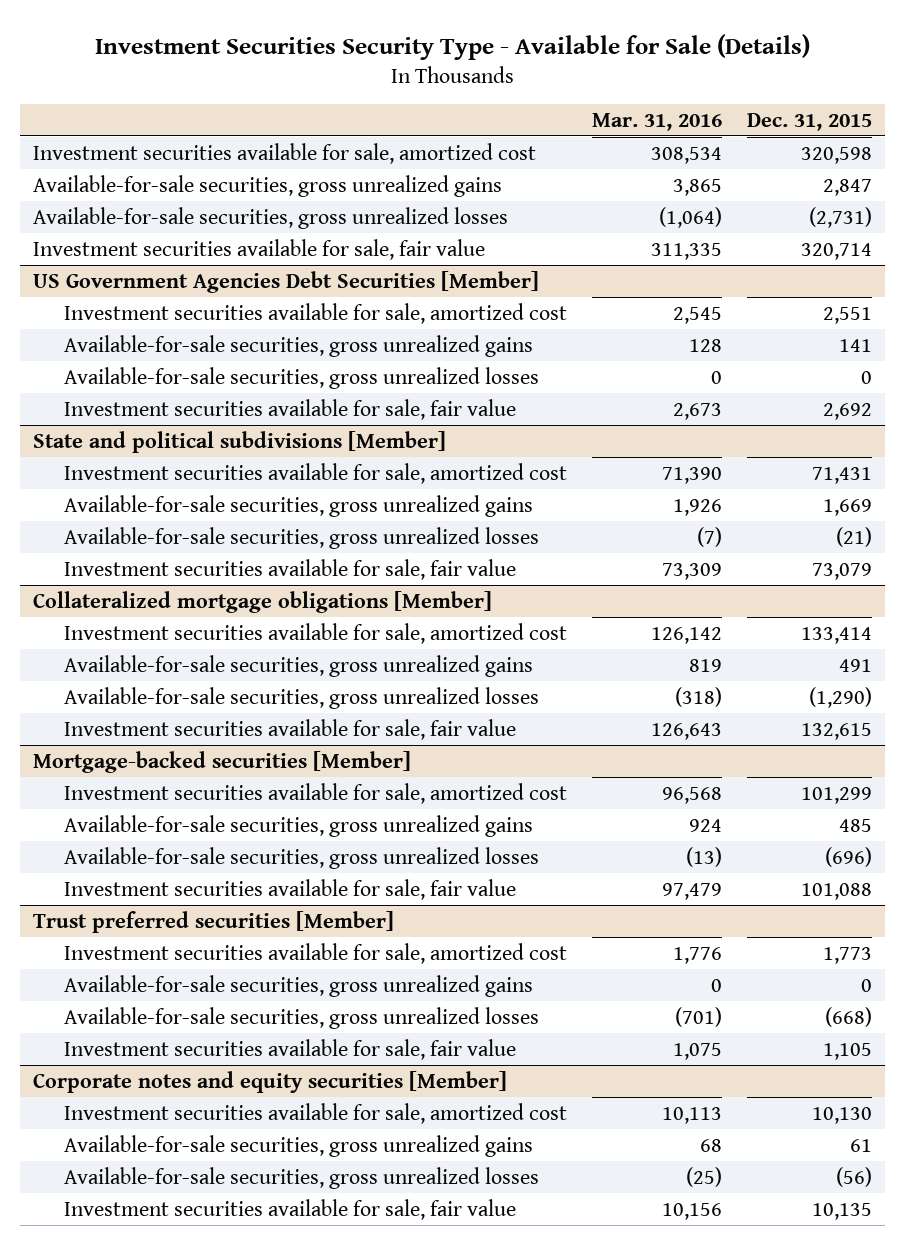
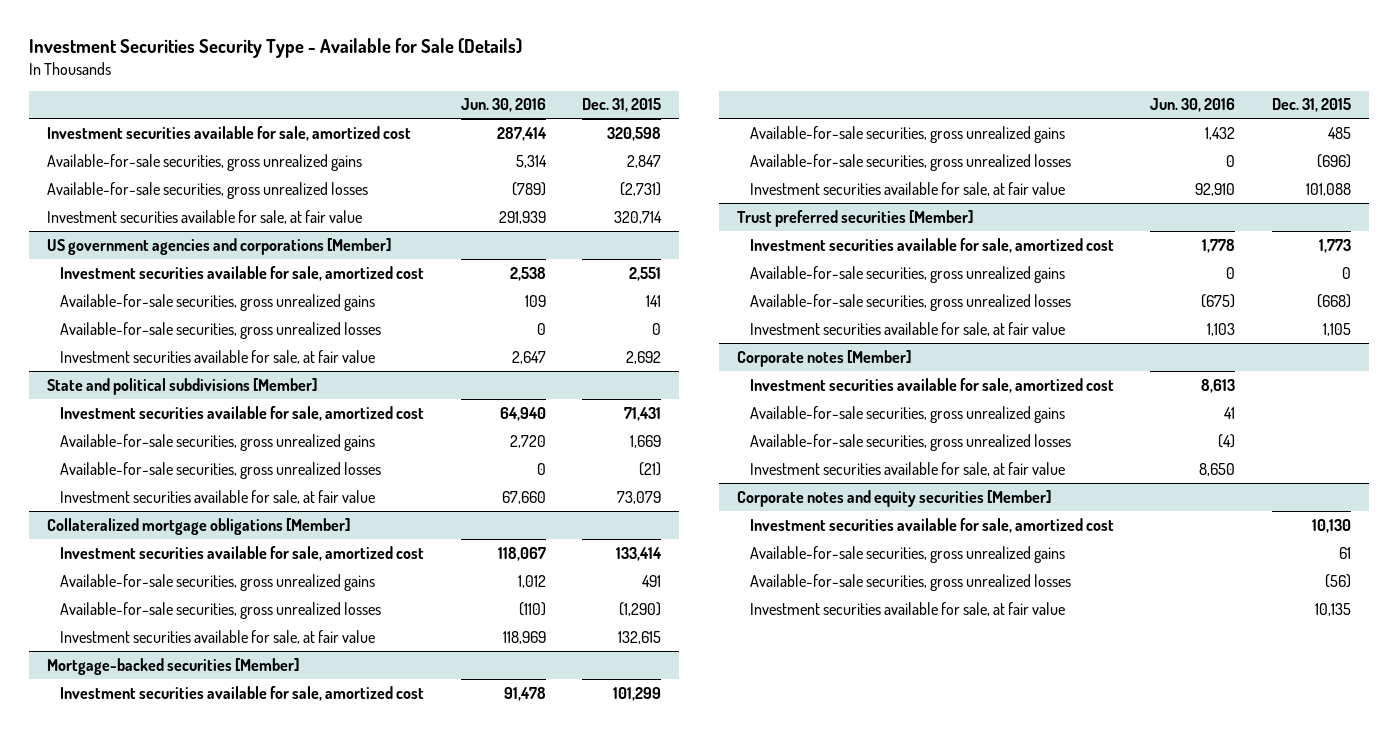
[592,112,723,131] Mar. 31, 2016 -> none
none -> [460,98,546,113] Jun. 30, 2016
[33,238,486,260] Investment securities available for sale, fair value -> [46,209,362,224] Investment securities available for sale, at fair value
[33,270,540,293] US Government Agencies Debt Securities [Member] -> [46,237,391,255] US government agencies and corporations [Member]
[63,398,516,420] Investment securities available for sale, fair value -> [60,349,376,364] Investment securities available for sale, at fair value
[63,558,516,580] Investment securities available for sale, fair value -> [60,489,376,504] Investment securities available for sale, at fair value
[63,718,516,740] Investment securities available for sale, fair value -> [60,629,376,644] Investment securities available for sale, at fair value
[63,878,516,900] Investment securities available for sale, fair value -> [750,181,1066,196] Investment securities available for sale, at fair value
[63,1038,516,1060] Investment securities available for sale, fair value -> [750,321,1066,336] Investment securities available for sale, at fair value
none -> [736,349,911,367] Corporate notes [Member]
none -> [750,377,1115,393] Investment securities available for sale, amortized cost
none -> [750,405,1066,423] Available-for-sale securities, gross unrealized gains
none -> [750,433,1072,451] Available-for-sale securities, gross unrealized losses
none -> [750,461,1066,476] Investment securities available for sale, at fair value
[63,1198,516,1220] Investment securities available for sale, fair value -> [750,601,1066,616] Investment securities available for sale, at fair value

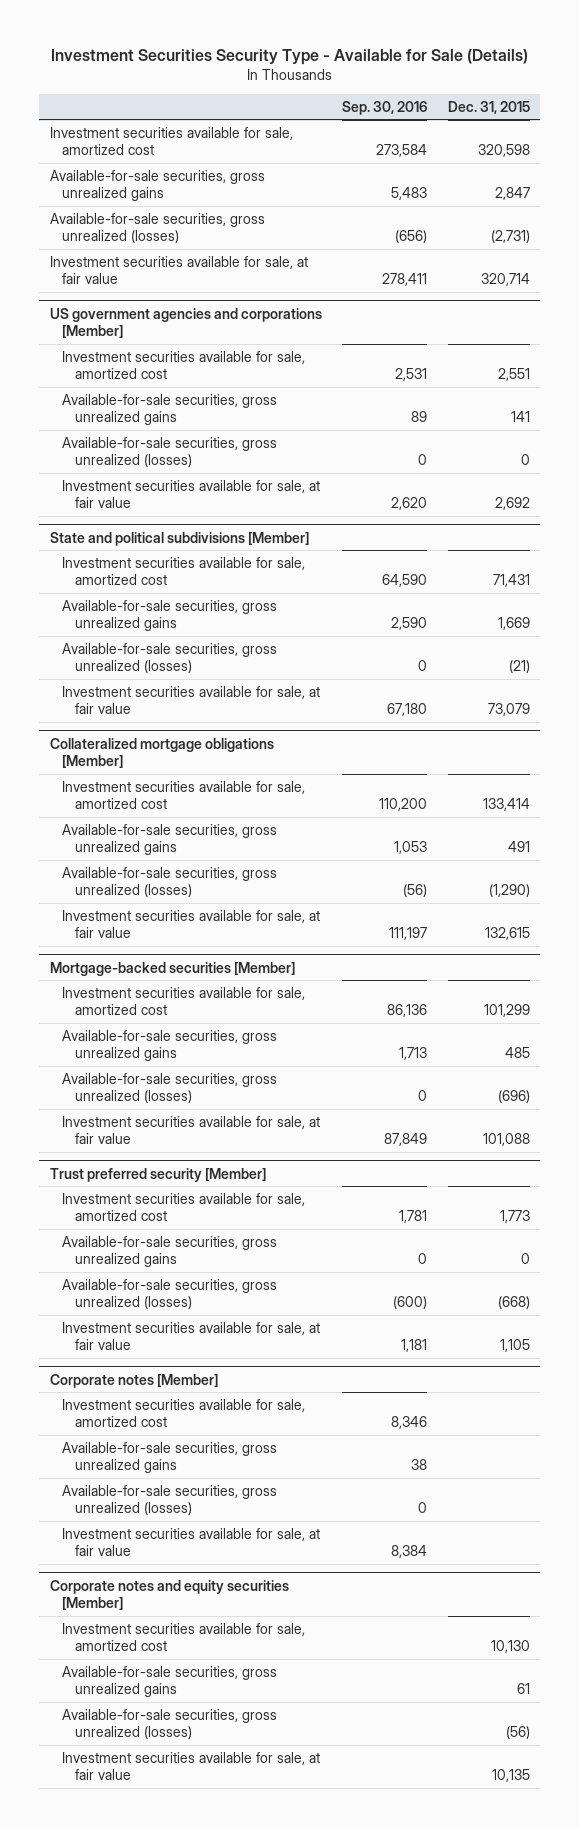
[460,98,546,113] Jun. 30, 2016 -> none
none -> [342,100,428,115] Sep. 30, 2016
[46,181,368,199] Available-for-sale securities, gross unrealized losses -> [49,212,265,244] Available-for-sale securities, gross unrealized (losses)
[60,321,382,339] Available-for-sale securities, gross unrealized losses -> [62,436,278,468] Available-for-sale securities, gross unrealized (losses)
[60,461,382,479] Available-for-sale securities, gross unrealized losses -> [62,642,278,674] Available-for-sale securities, gross unrealized (losses)
[60,601,382,619] Available-for-sale securities, gross unrealized losses -> [62,866,278,898] Available-for-sale securities, gross unrealized (losses)
[750,153,1072,171] Available-for-sale securities, gross unrealized losses -> [62,1072,278,1104] Available-for-sale securities, gross unrealized (losses)
[736,209,973,227] Trust preferred securities [Member] -> [49,1167,266,1182] Trust preferred security [Member]
[750,293,1072,311] Available-for-sale securities, gross unrealized losses -> [62,1278,278,1310] Available-for-sale securities, gross unrealized (losses)
[750,433,1072,451] Available-for-sale securities, gross unrealized losses -> [62,1484,278,1516] Available-for-sale securities, gross unrealized (losses)
[750,573,1072,591] Available-for-sale securities, gross unrealized losses -> [62,1708,278,1740] Available-for-sale securities, gross unrealized (losses)

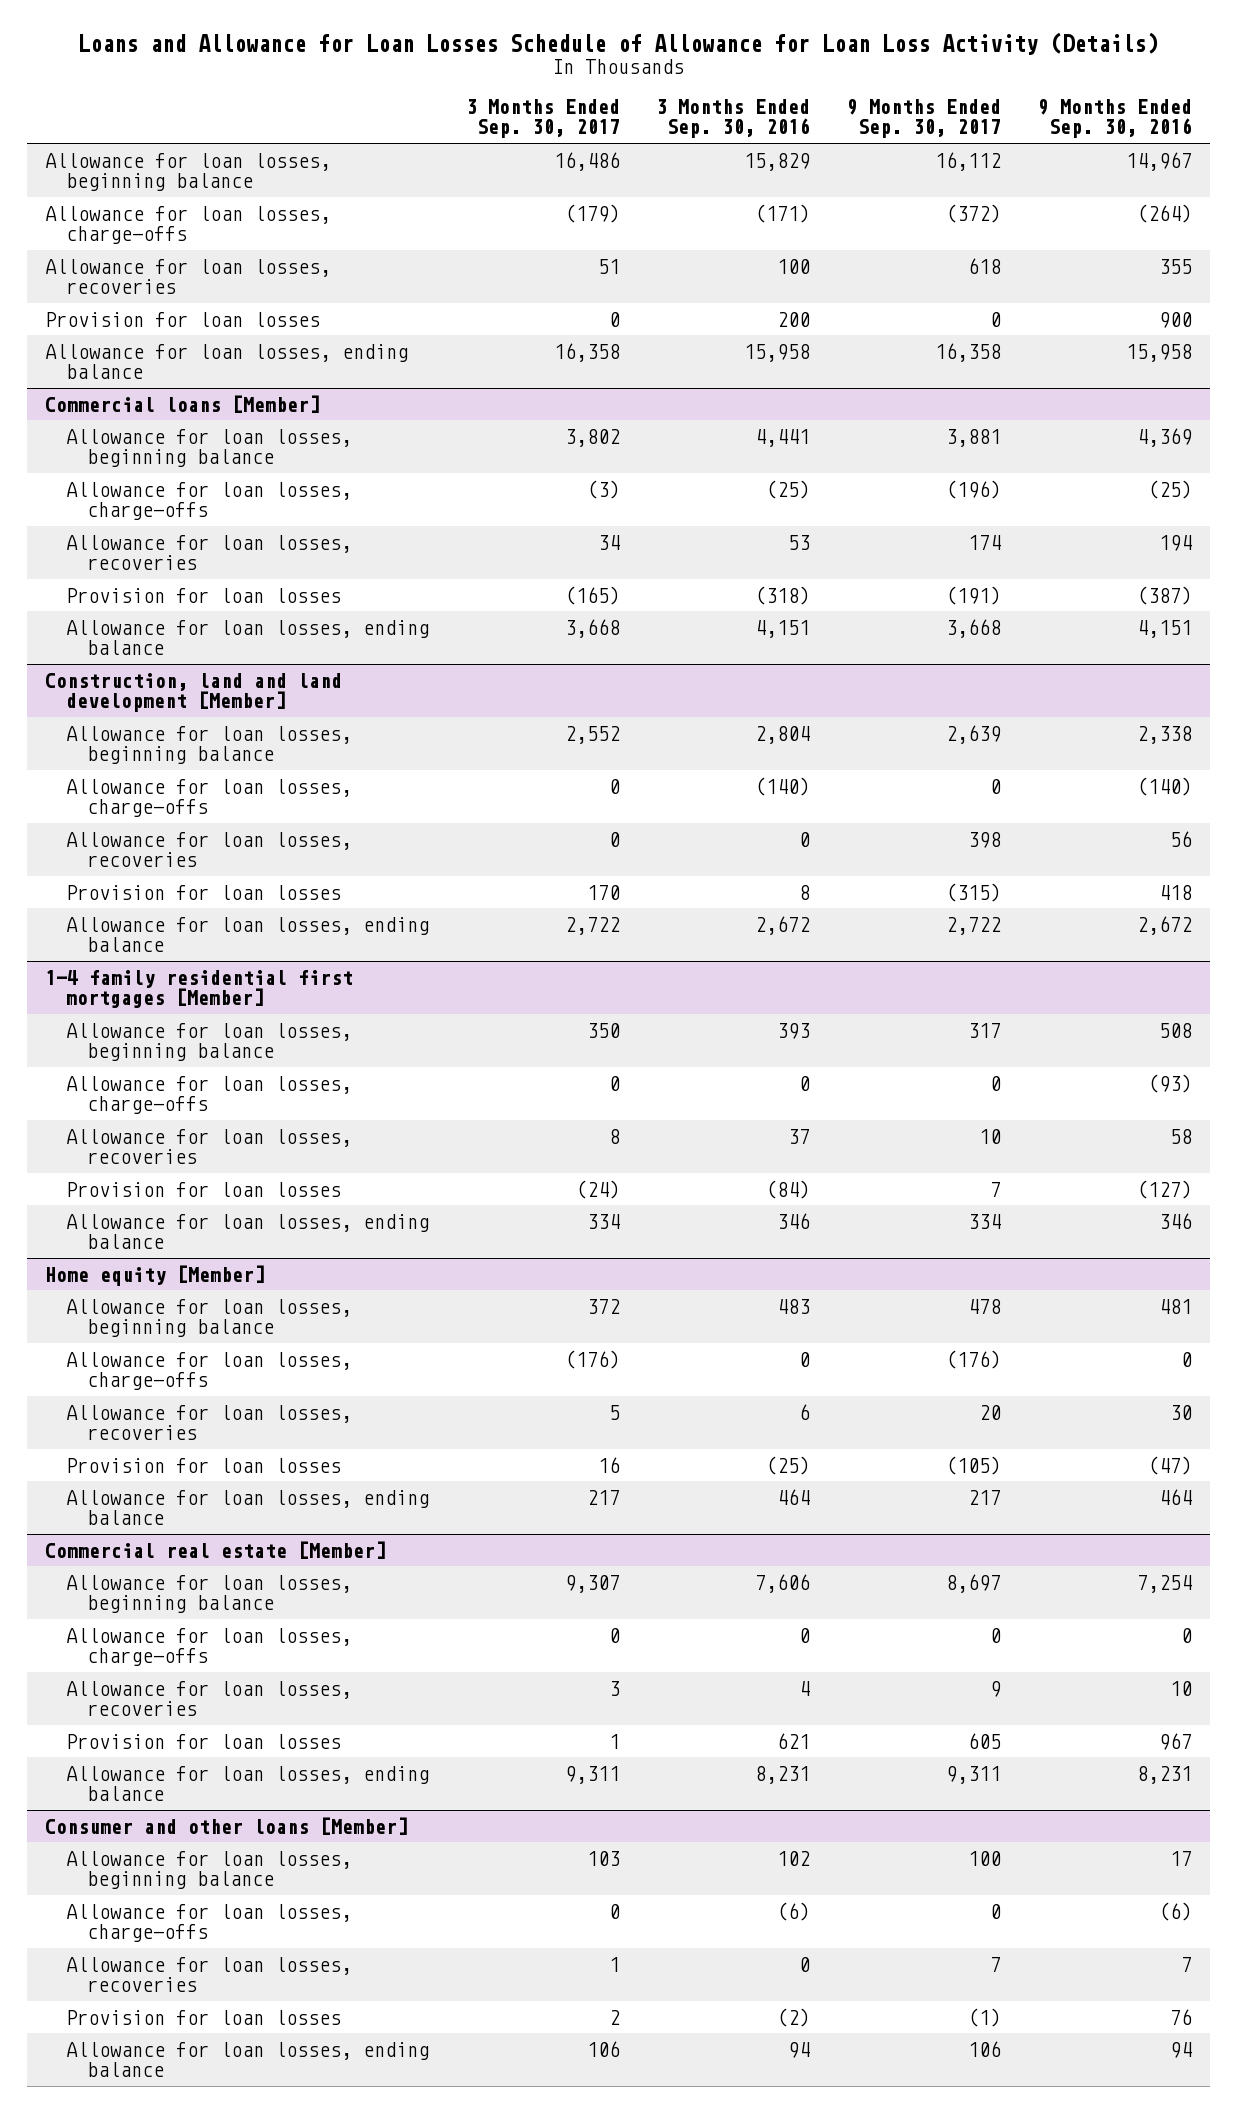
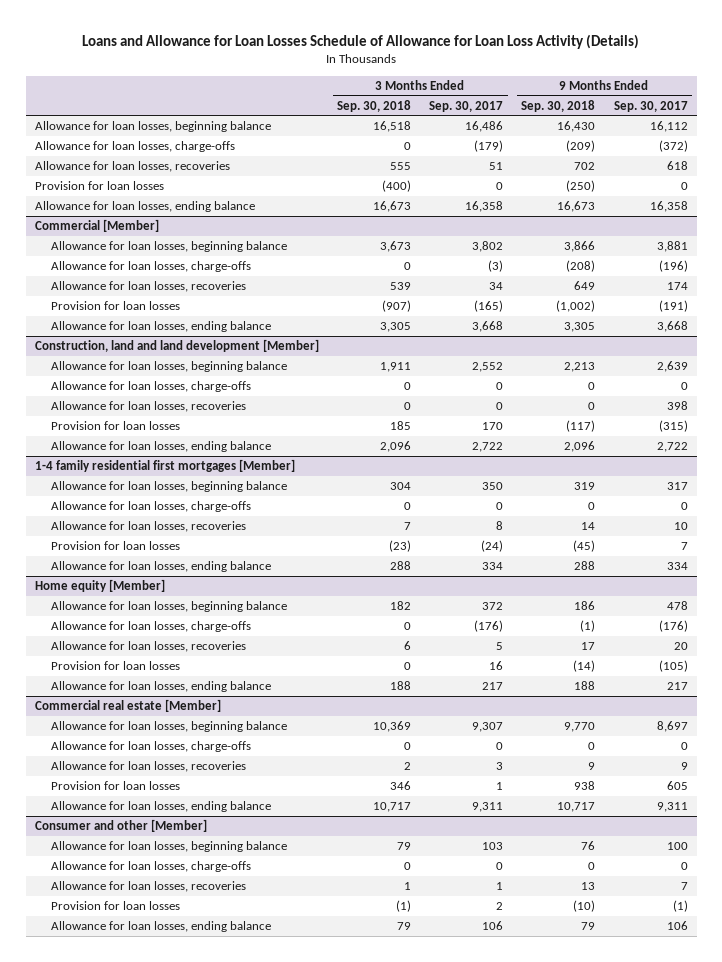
[656,98,811,139] 3 Months Ended Sep. 30, 2016 -> none
[1037,98,1192,139] 9 Months Ended Sep. 30, 2016 -> none
none -> [337,99,412,112] Sep. 30, 2018
none -> [521,99,596,112] Sep. 30, 2018
[45,394,321,413] Commercial loans [Member] -> [34,218,159,232] Commercial [Member]
[45,1816,409,1835] Consumer and other loans [Member] -> [34,818,207,832] Consumer and other [Member]

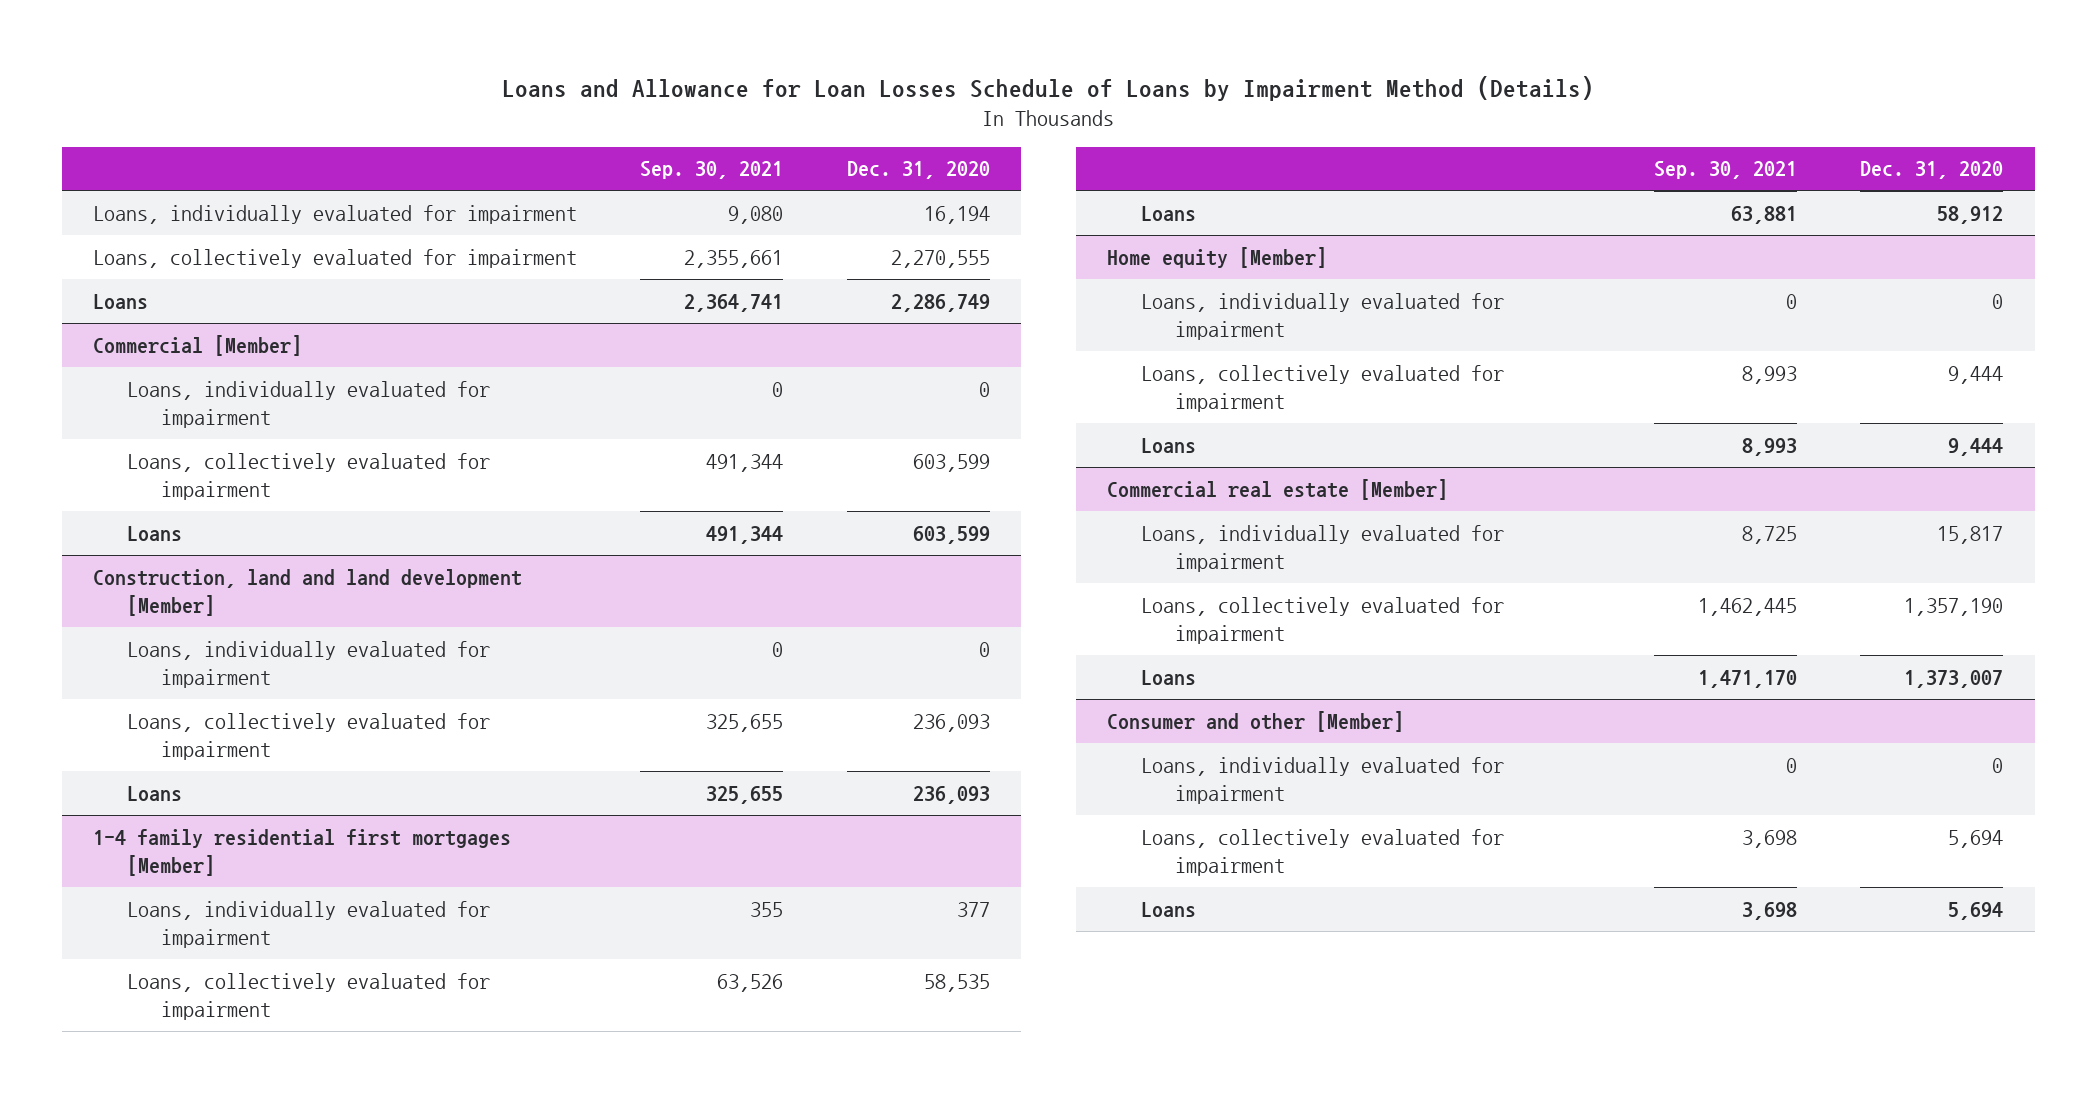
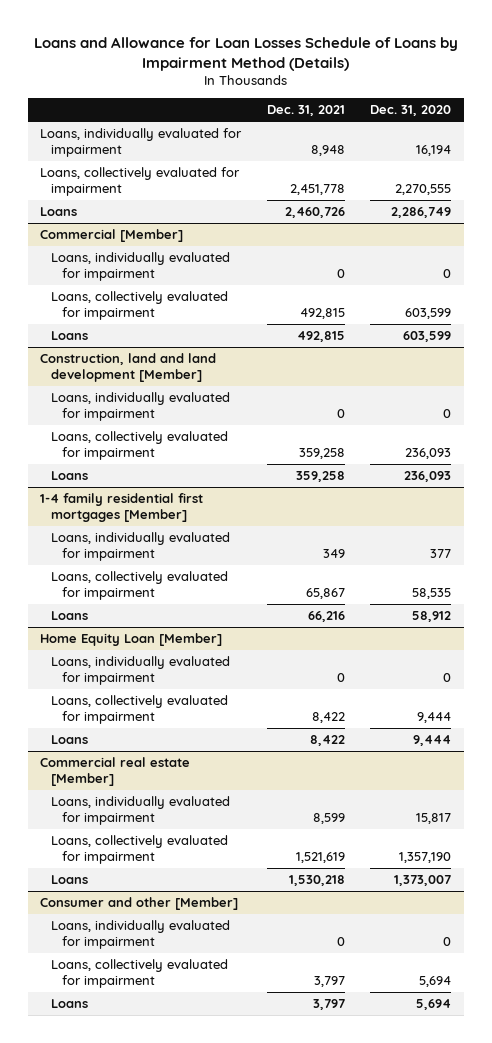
[640,161,784,180] Sep. 30, 2021 -> none
none -> [266,105,345,117] Dec. 31, 2021
[1107,246,1328,268] Home equity [Member] -> [40,633,223,647] Home Equity Loan [Member]

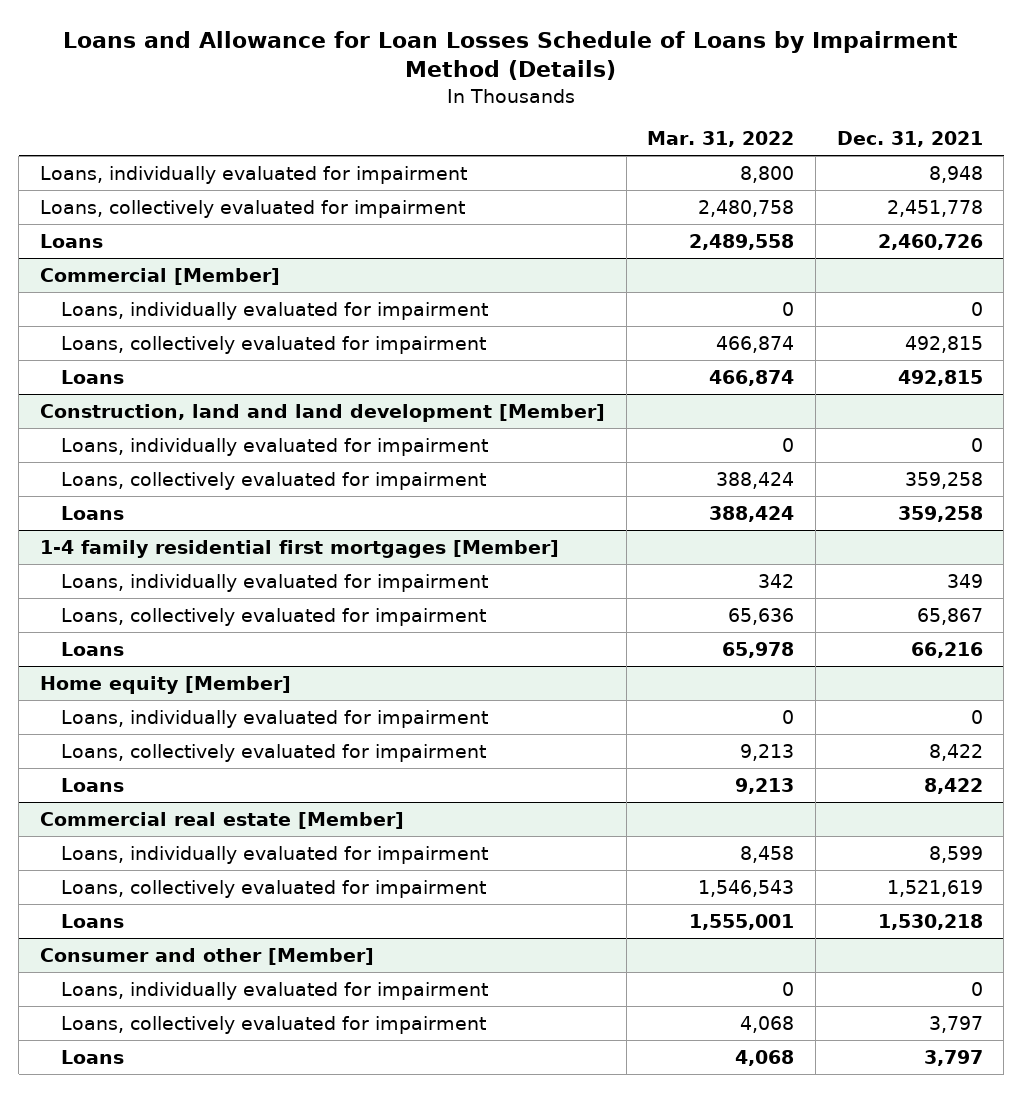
[370,105,452,117] Dec. 31, 2020 -> none
none -> [647,131,795,148] Mar. 31, 2022
[40,633,223,647] Home Equity Loan [Member] -> [40,675,292,694] Home equity [Member]

